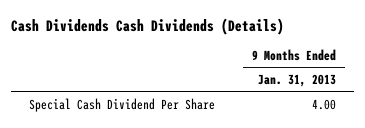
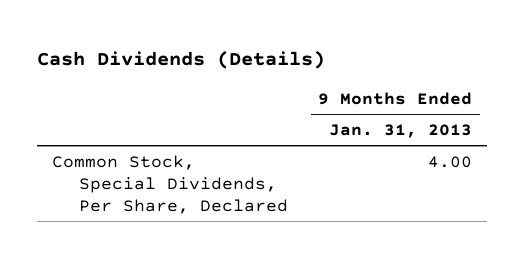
[11,18,285,36] Cash Dividends Cash Dividends (Details) -> [37,51,326,70] Cash Dividends (Details)
[29,98,216,113] Special Cash Dividend Per Share -> [52,154,289,214] Common Stock, Special Dividends, Per Share, Declared

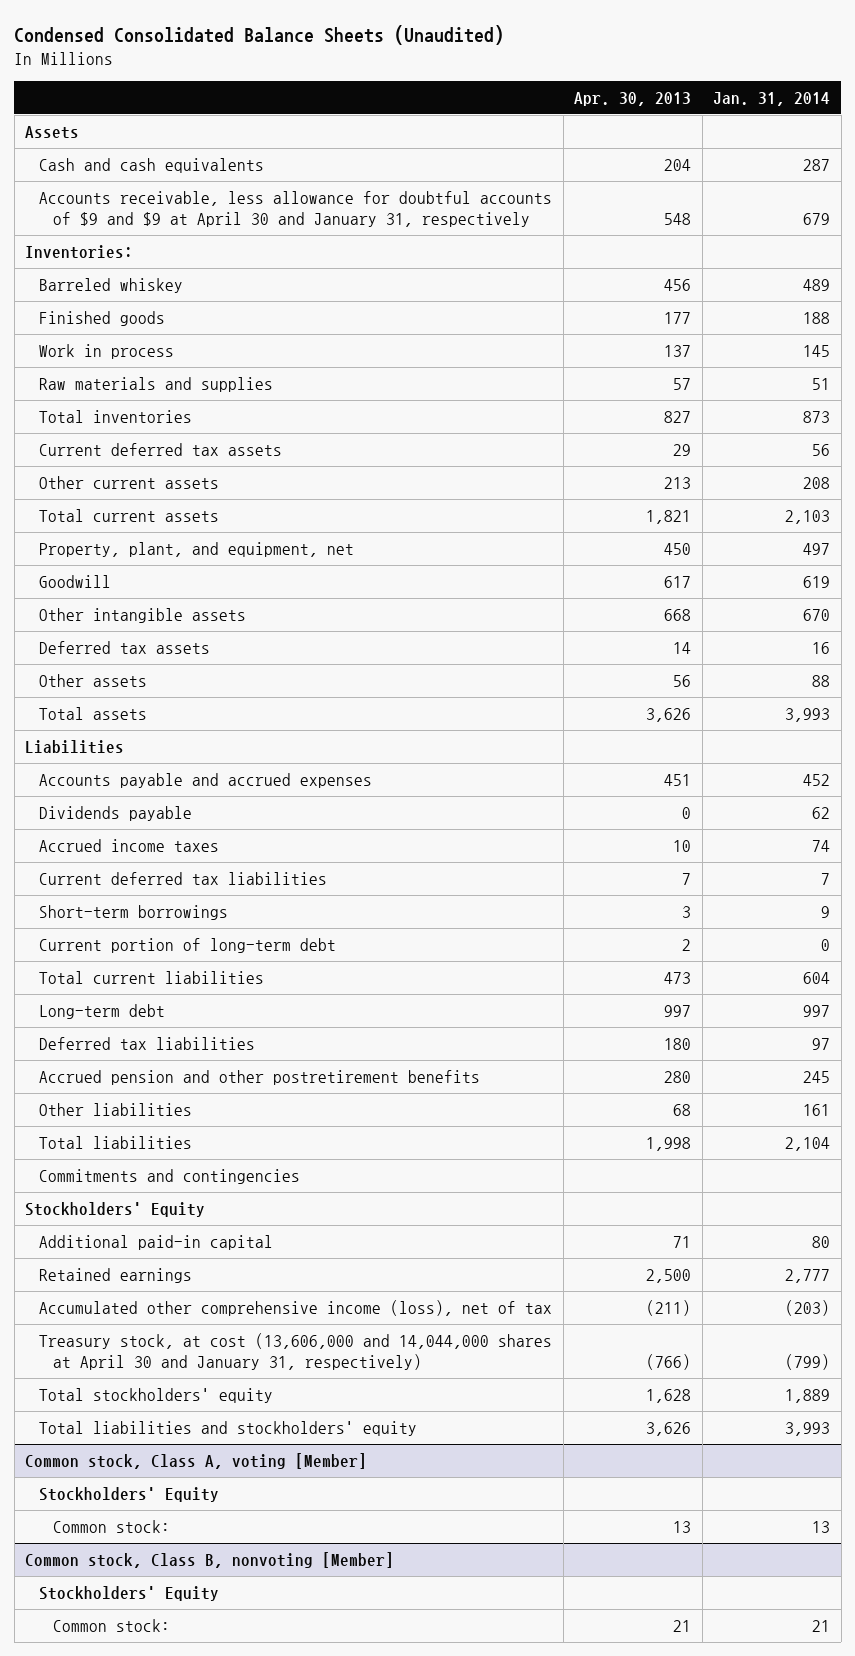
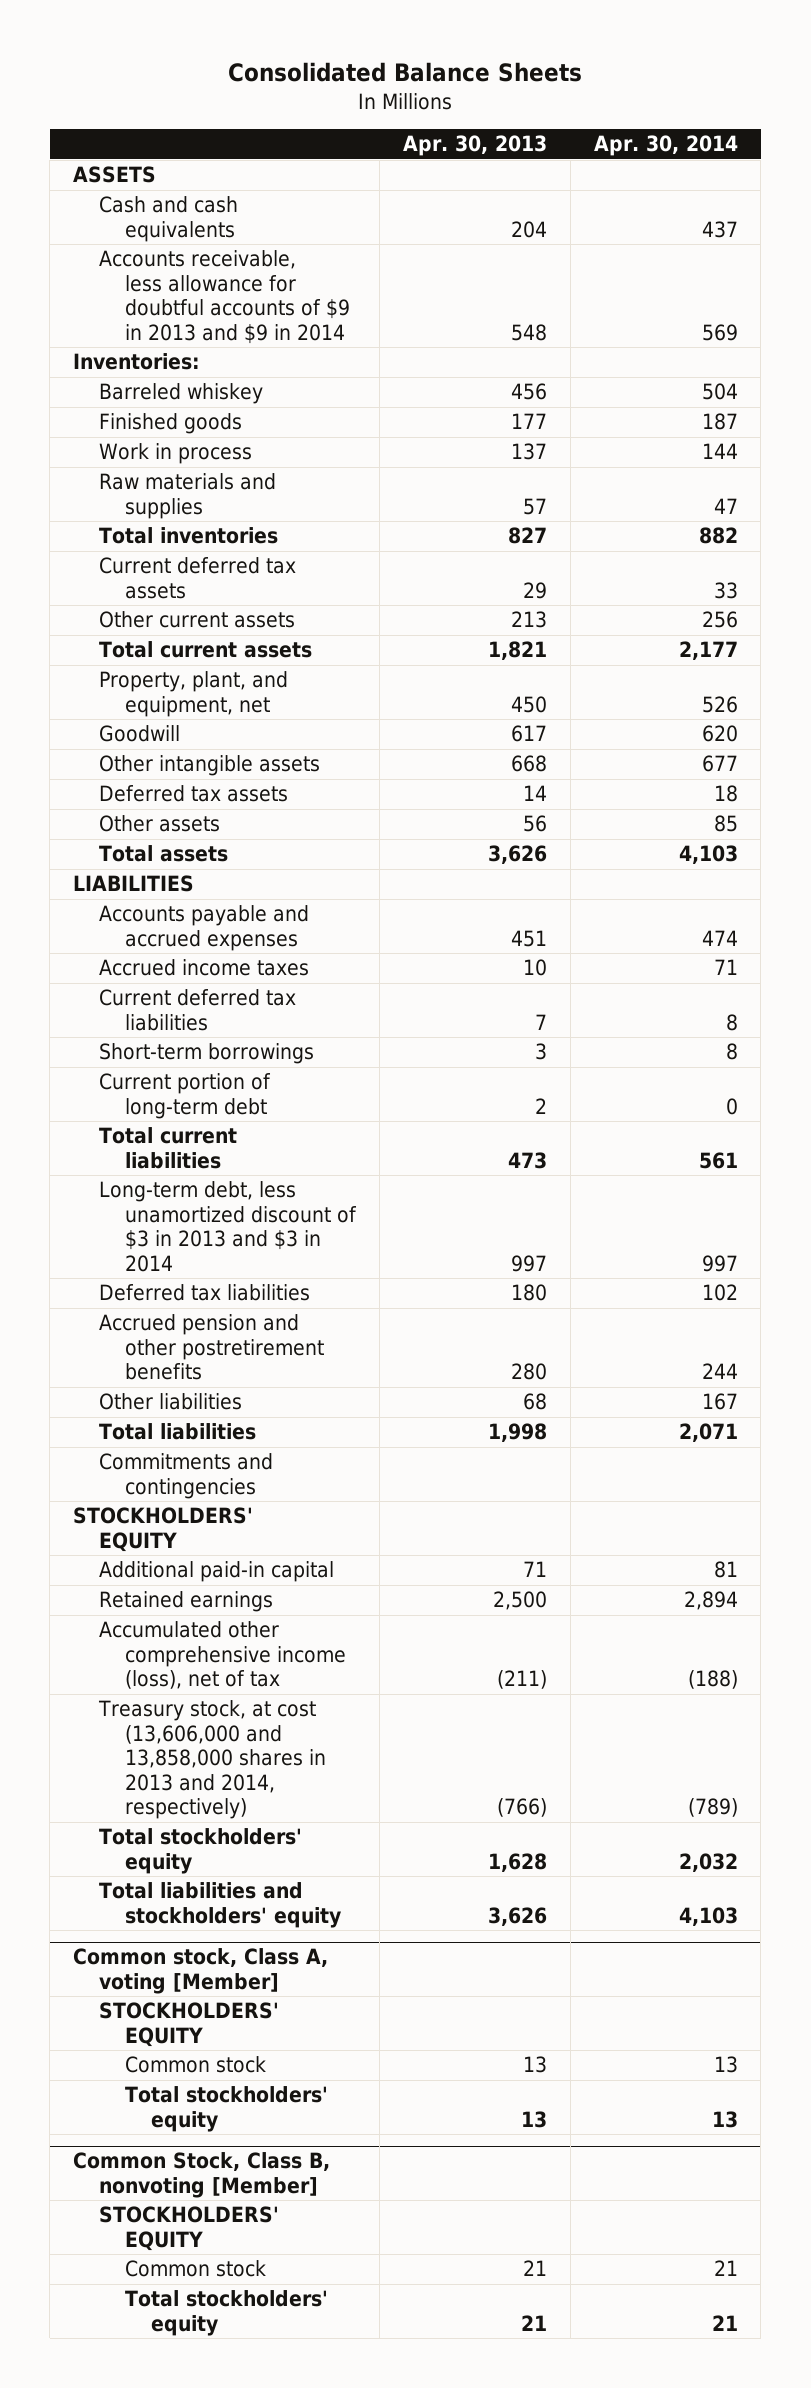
[14,24,505,45] Condensed Consolidated Balance Sheets (Unaudited) -> [228,62,583,83] Consolidated Balance Sheets
[713,91,831,106] Jan. 31, 2014 -> none
none -> [593,135,738,157] Apr. 30, 2014
[25,125,80,139] Assets -> [73,166,157,184] ASSETS
[39,190,553,227] Accounts receivable, less allowance for doubtful accounts of $9 and $9 at April 30 and January 31, respectively -> [99,250,351,344] Accounts receivable, less allowance for doubtful accounts of $9 in 2013 and $9 in 2014
[25,739,125,754] Liabilities -> [73,875,195,893] LIABILITIES
[39,805,193,821] Dividends payable -> none
[39,1003,166,1019] Long-term debt -> [99,1181,358,1272] Long-term debt, less unamortized discount of $3 in 2013 and $3 in 2014
[25,1201,206,1217] Stockholders' Equity -> [73,1507,254,1552] STOCKHOLDERS' EQUITY
[39,1332,553,1370] Treasury stock, at cost (13,606,000 and 14,044,000 shares at April 30 and January 31, respectively) -> [98,1700,327,1820] Treasury stock, at cost (13,606,000 and 13,858,000 shares in 2013 and 2014, respectively)
[39,1486,220,1502] Stockholders' Equity -> [99,2002,280,2047] STOCKHOLDERS' EQUITY
[52,1519,170,1533] Common stock: -> [125,2056,267,2074] Common stock
none -> [125,2086,329,2132] Total stockholders' equity
[25,1551,395,1568] Common stock, Class B, nonvoting [Member] -> [73,2152,331,2199] Common Stock, Class B, nonvoting [Member]
[39,1585,220,1601] Stockholders' Equity -> [99,2206,280,2251] STOCKHOLDERS' EQUITY
[52,1618,170,1632] Common stock: -> [125,2260,267,2278] Common stock
none -> [125,2290,329,2336] Total stockholders' equity

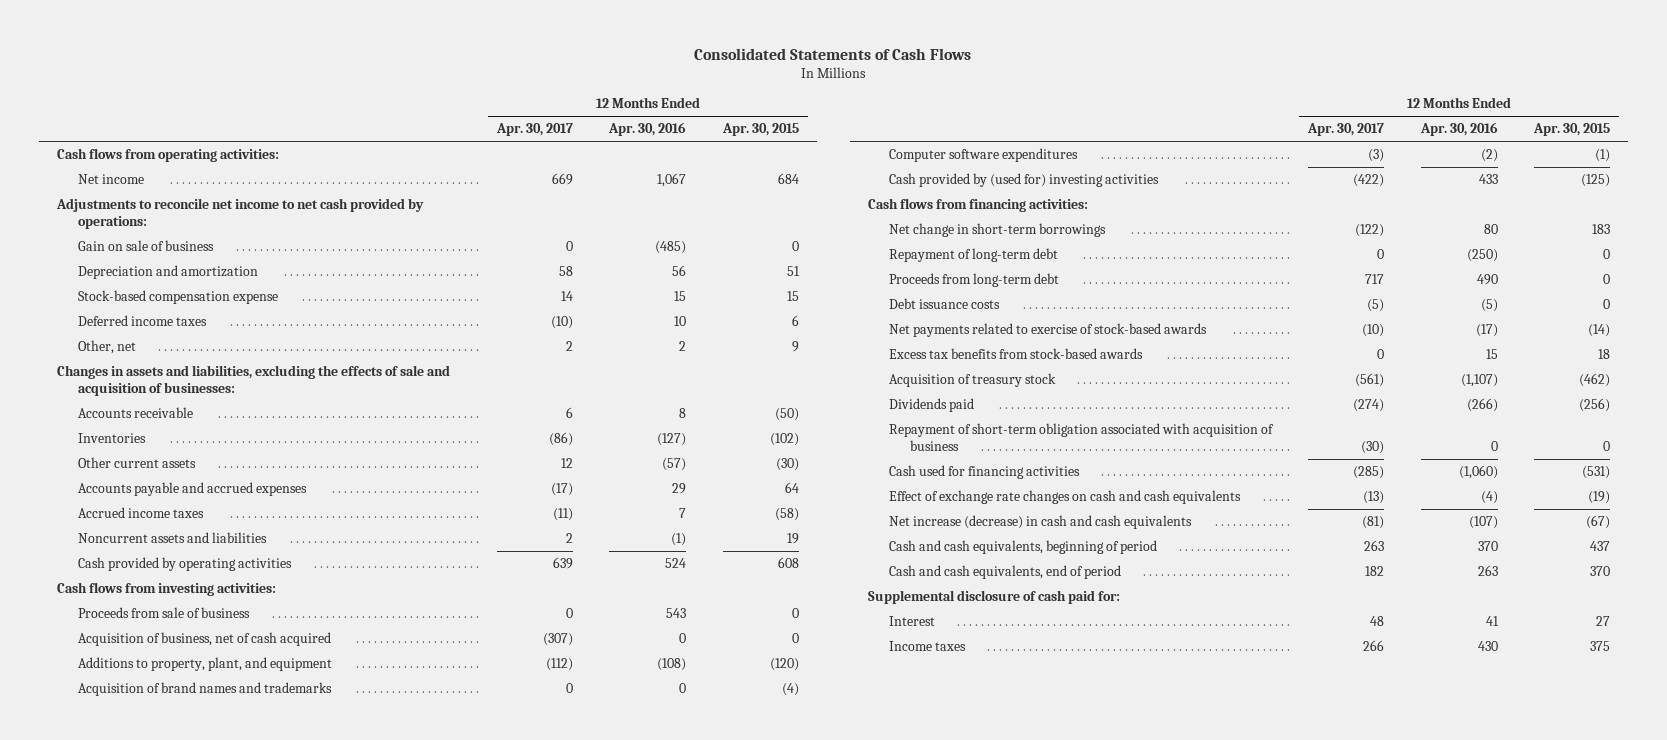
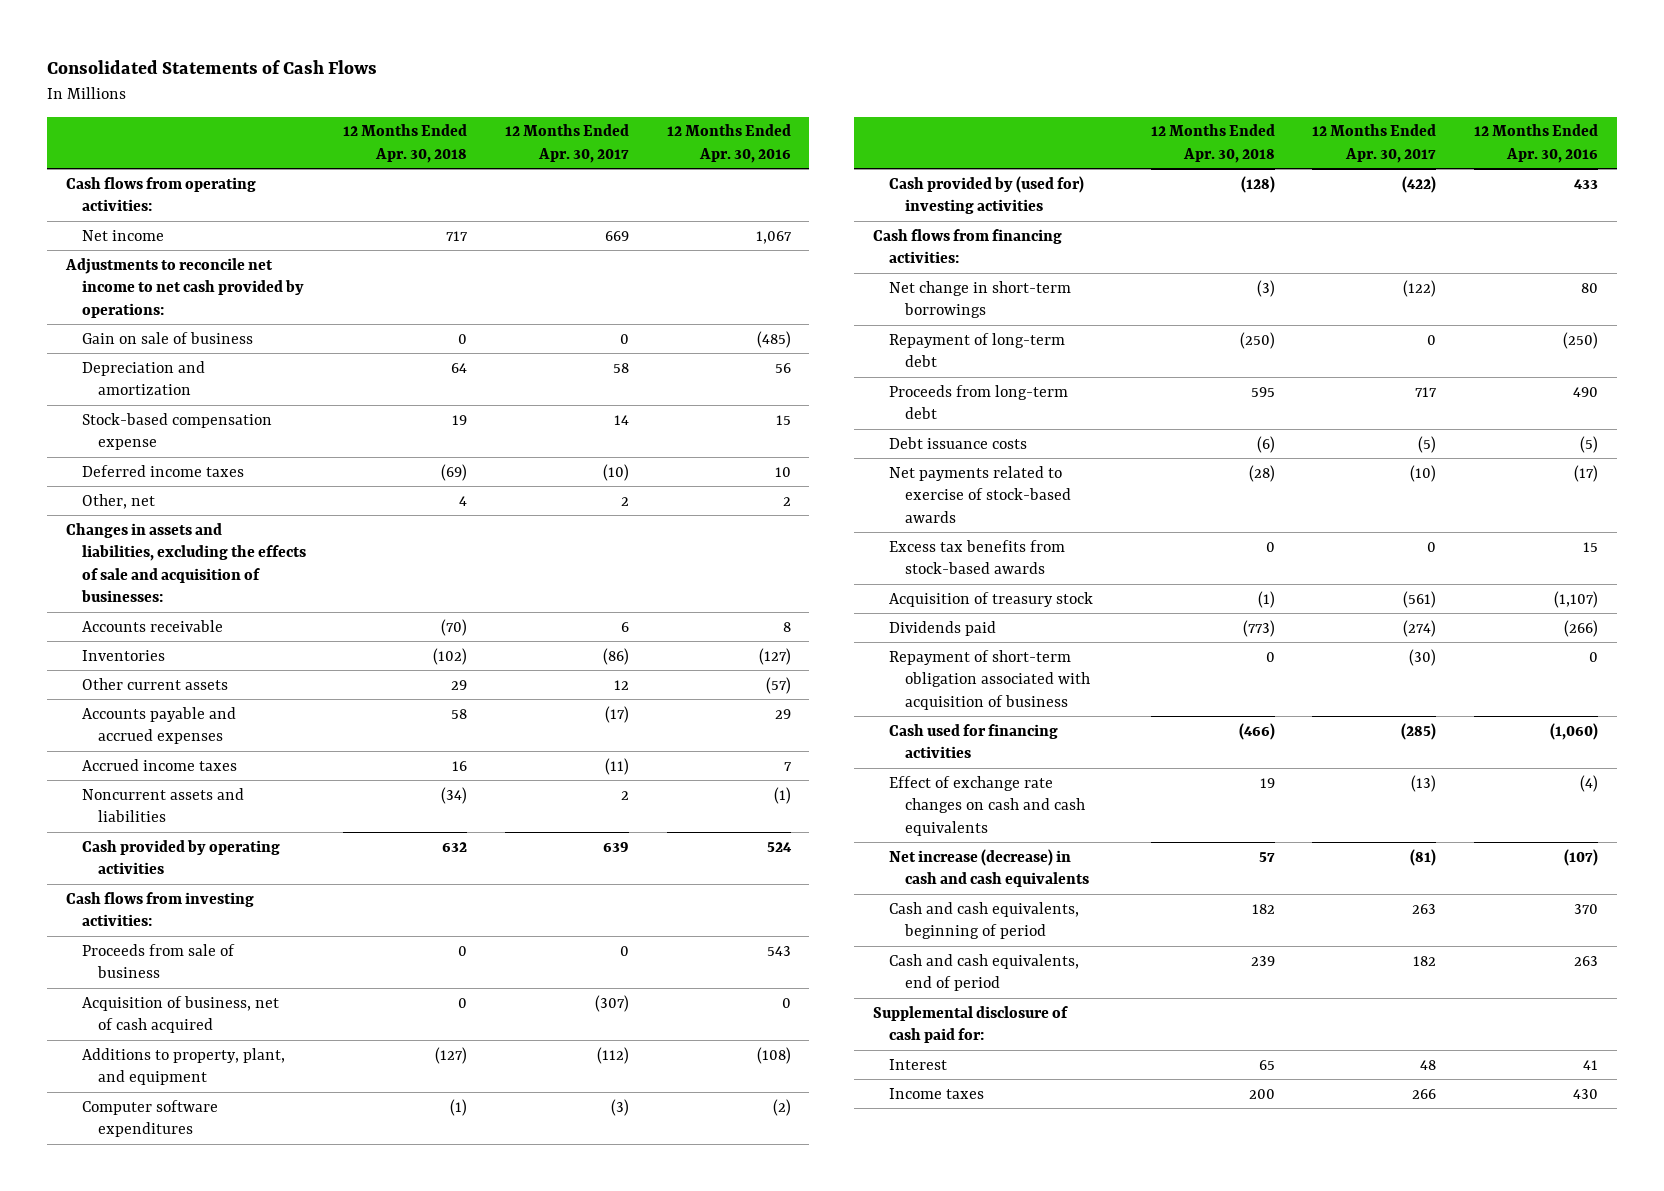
[721,123,799,137] Apr. 30, 2015 -> none
none -> [343,124,468,163] 12 Months Ended Apr. 30, 2018
[78,682,333,697] Acquisition of brand names and trademarks -> none

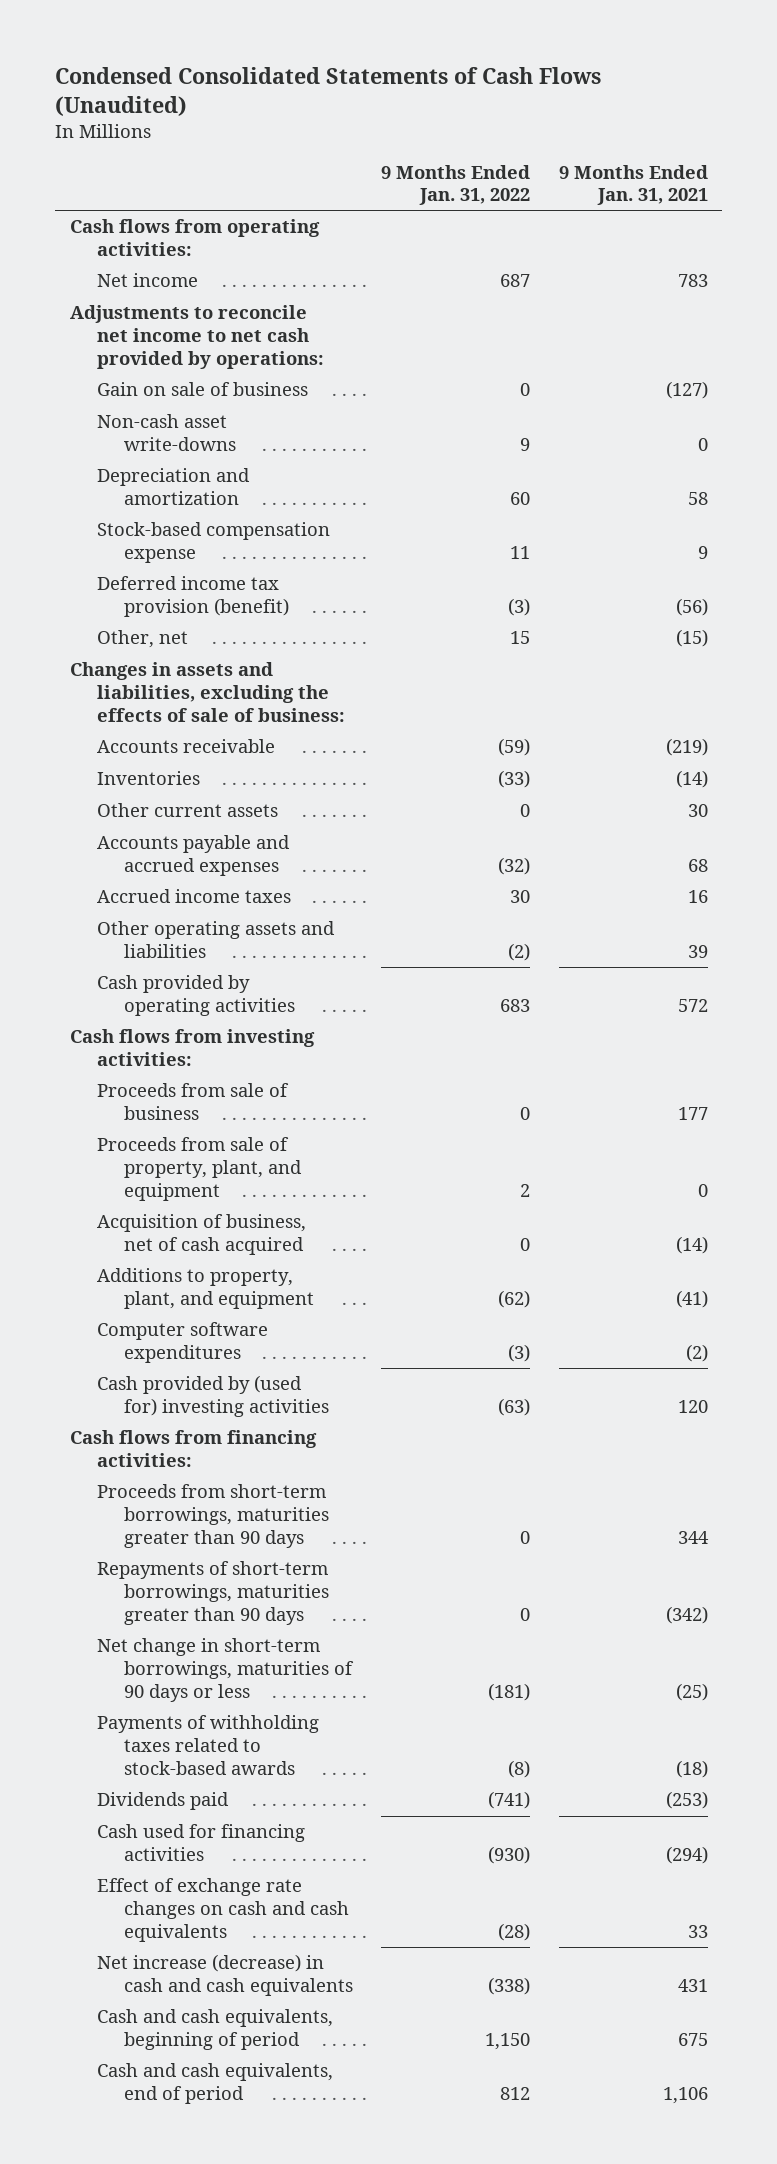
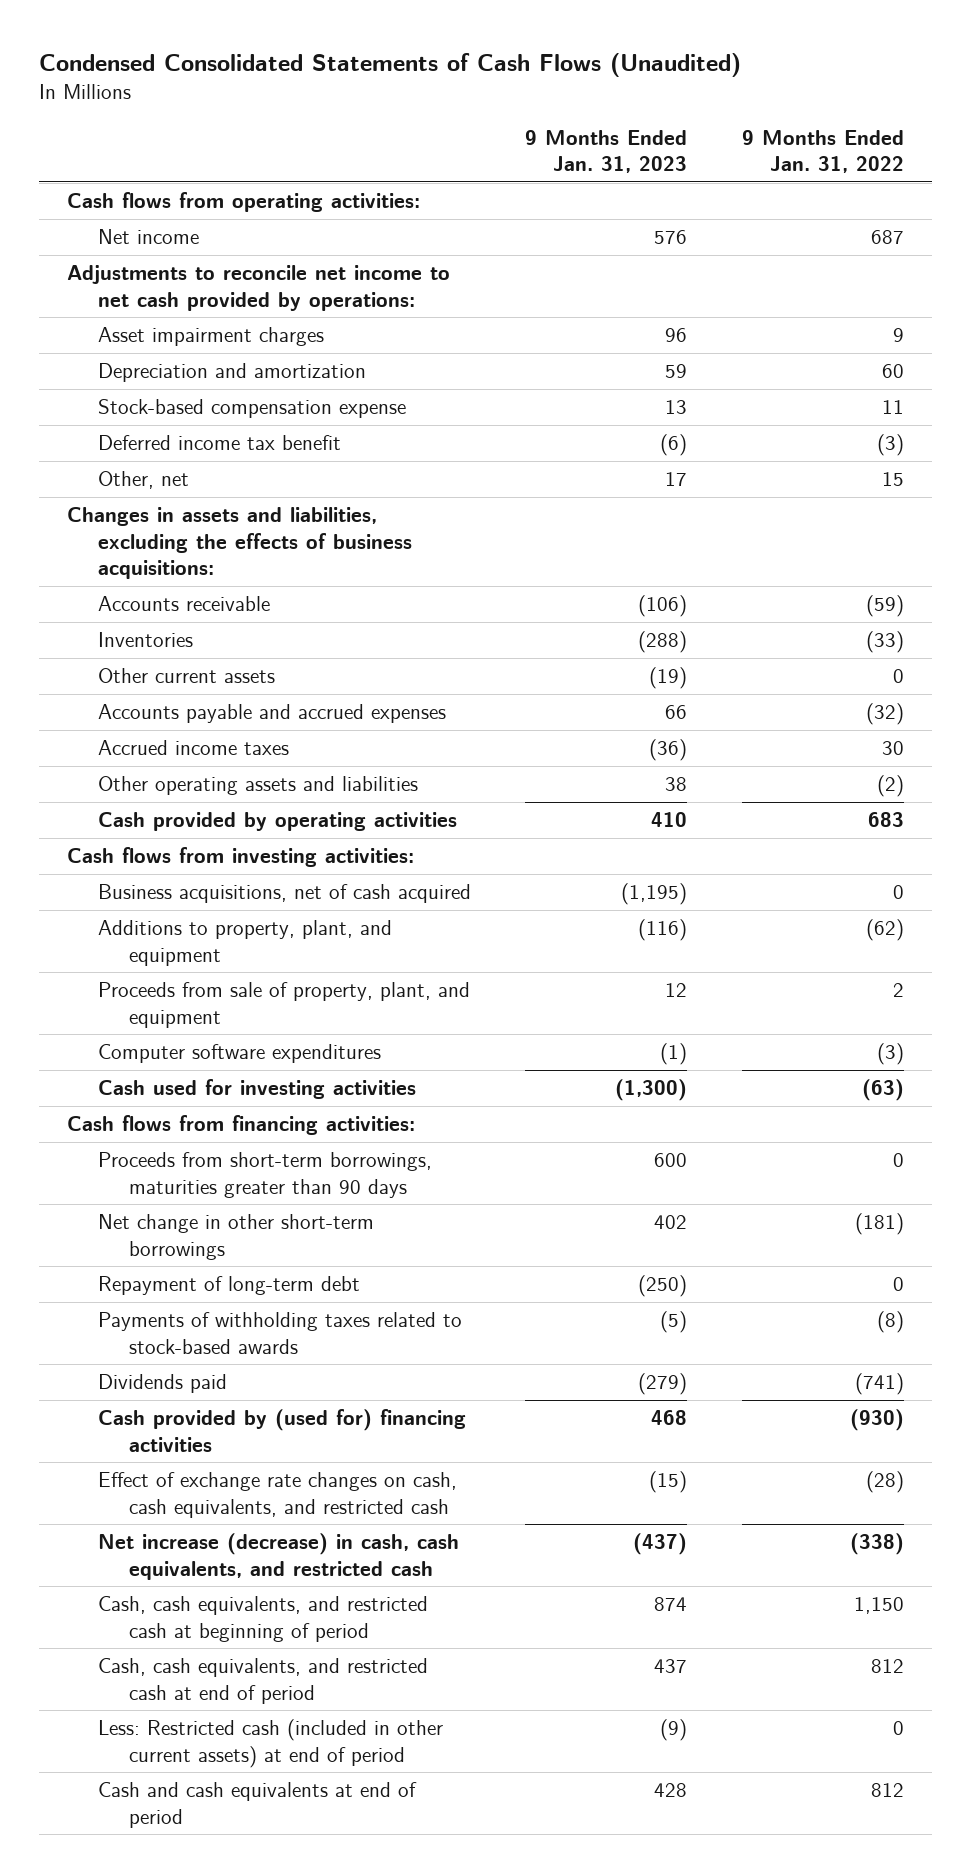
[558,164,708,206] 9 Months Ended Jan. 31, 2021 -> none
none -> [525,129,688,174] 9 Months Ended Jan. 31, 2023
[96,382,308,397] Gain on sale of business -> none
[96,414,236,452] Non-cash asset write-downs -> [97,326,324,346] Asset impairment charges
[96,576,289,618] Deferred income tax provision (benefit) -> [97,434,341,450] Deferred income tax benefit
[69,662,345,722] Changes in assets and liabilities, excluding the effects of sale of business: -> [66,506,412,580] Changes in assets and liabilities, excluding the effects of business acquisitions:
[96,1083,289,1121] Proceeds from sale of business -> none
[96,1214,306,1256] Acquisition of business, net of cash acquired -> [97,883,471,903] Business acquisitions, net of cash acquired
[96,1137,302,1201] Proceeds from sale of property, plant, and equipment -> [97,981,470,1028] Proceeds from sale of property, plant, and equipment
[96,1375,329,1418] Cash provided by (used for) investing activities -> [97,1078,416,1099] Cash used for investing activities
[96,1561,329,1625] Repayments of short-term borrowings, maturities greater than 90 days -> none
[96,1638,354,1702] Net change in short-term borrowings, maturities of 90 days or less -> [97,1213,374,1260] Net change in other short-term borrowings
none -> [97,1275,360,1295] Repayment of long-term debt
[96,1824,305,1862] Cash used for financing activities -> [97,1408,466,1452] Cash provided by (used for) financing activities
[96,1878,349,1942] Effect of exchange rate changes on cash and cash equivalents -> [97,1471,457,1518] Effect of exchange rate changes on cash, cash equivalents, and restricted cash
[96,1954,353,1997] Net increase (decrease) in cash and cash equivalents -> [97,1532,459,1580] Net increase (decrease) in cash, cash equivalents, and restricted cash
[96,2009,333,2051] Cash and cash equivalents, beginning of period -> [97,1595,428,1642] Cash, cash equivalents, and restricted cash at beginning of period
[96,2063,333,2105] Cash and cash equivalents, end of period -> [97,1657,428,1704] Cash, cash equivalents, and restricted cash at end of period
none -> [97,1718,443,1768] Less: Restricted cash (included in other current assets) at end of period
none -> [97,1781,417,1828] Cash and cash equivalents at end of period

